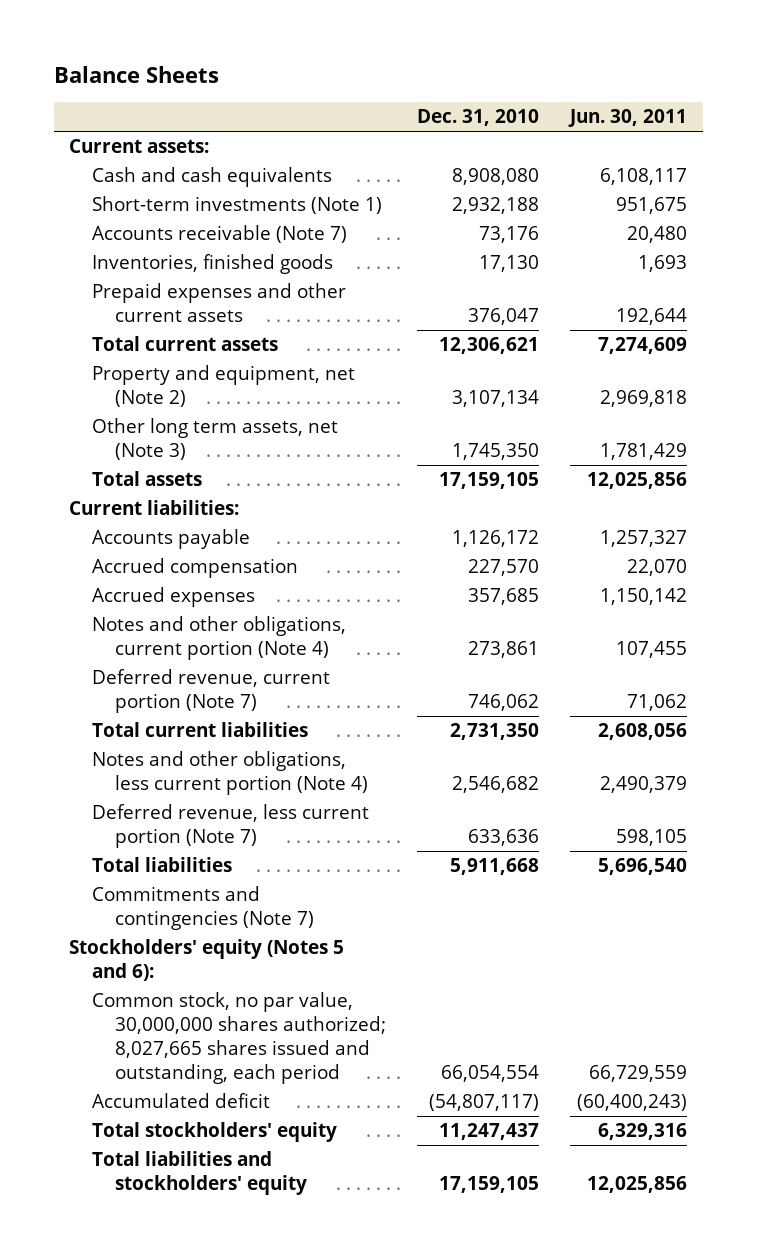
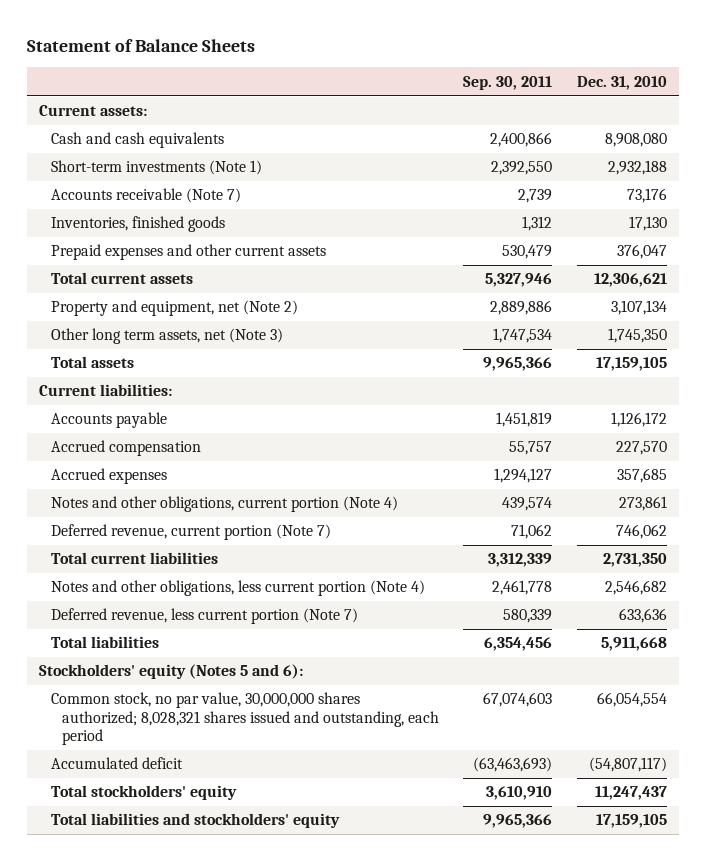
[53,65,219,83] Balance Sheets -> [27,38,256,52] Statement of Balance Sheets
[568,109,688,128] Jun. 30, 2011 -> none
none -> [463,75,553,90] Sep. 30, 2011
[91,886,314,931] Commitments and contingencies (Note 7) -> none
[91,992,386,1084] Common stock, no par value, 30,000,000 shares authorized; 8,027,665 shares issued and outstanding, each period -> [50,692,439,746] Common stock, no par value, 30,000,000 shares authorized; 8,028,321 shares issued and outstanding, each period

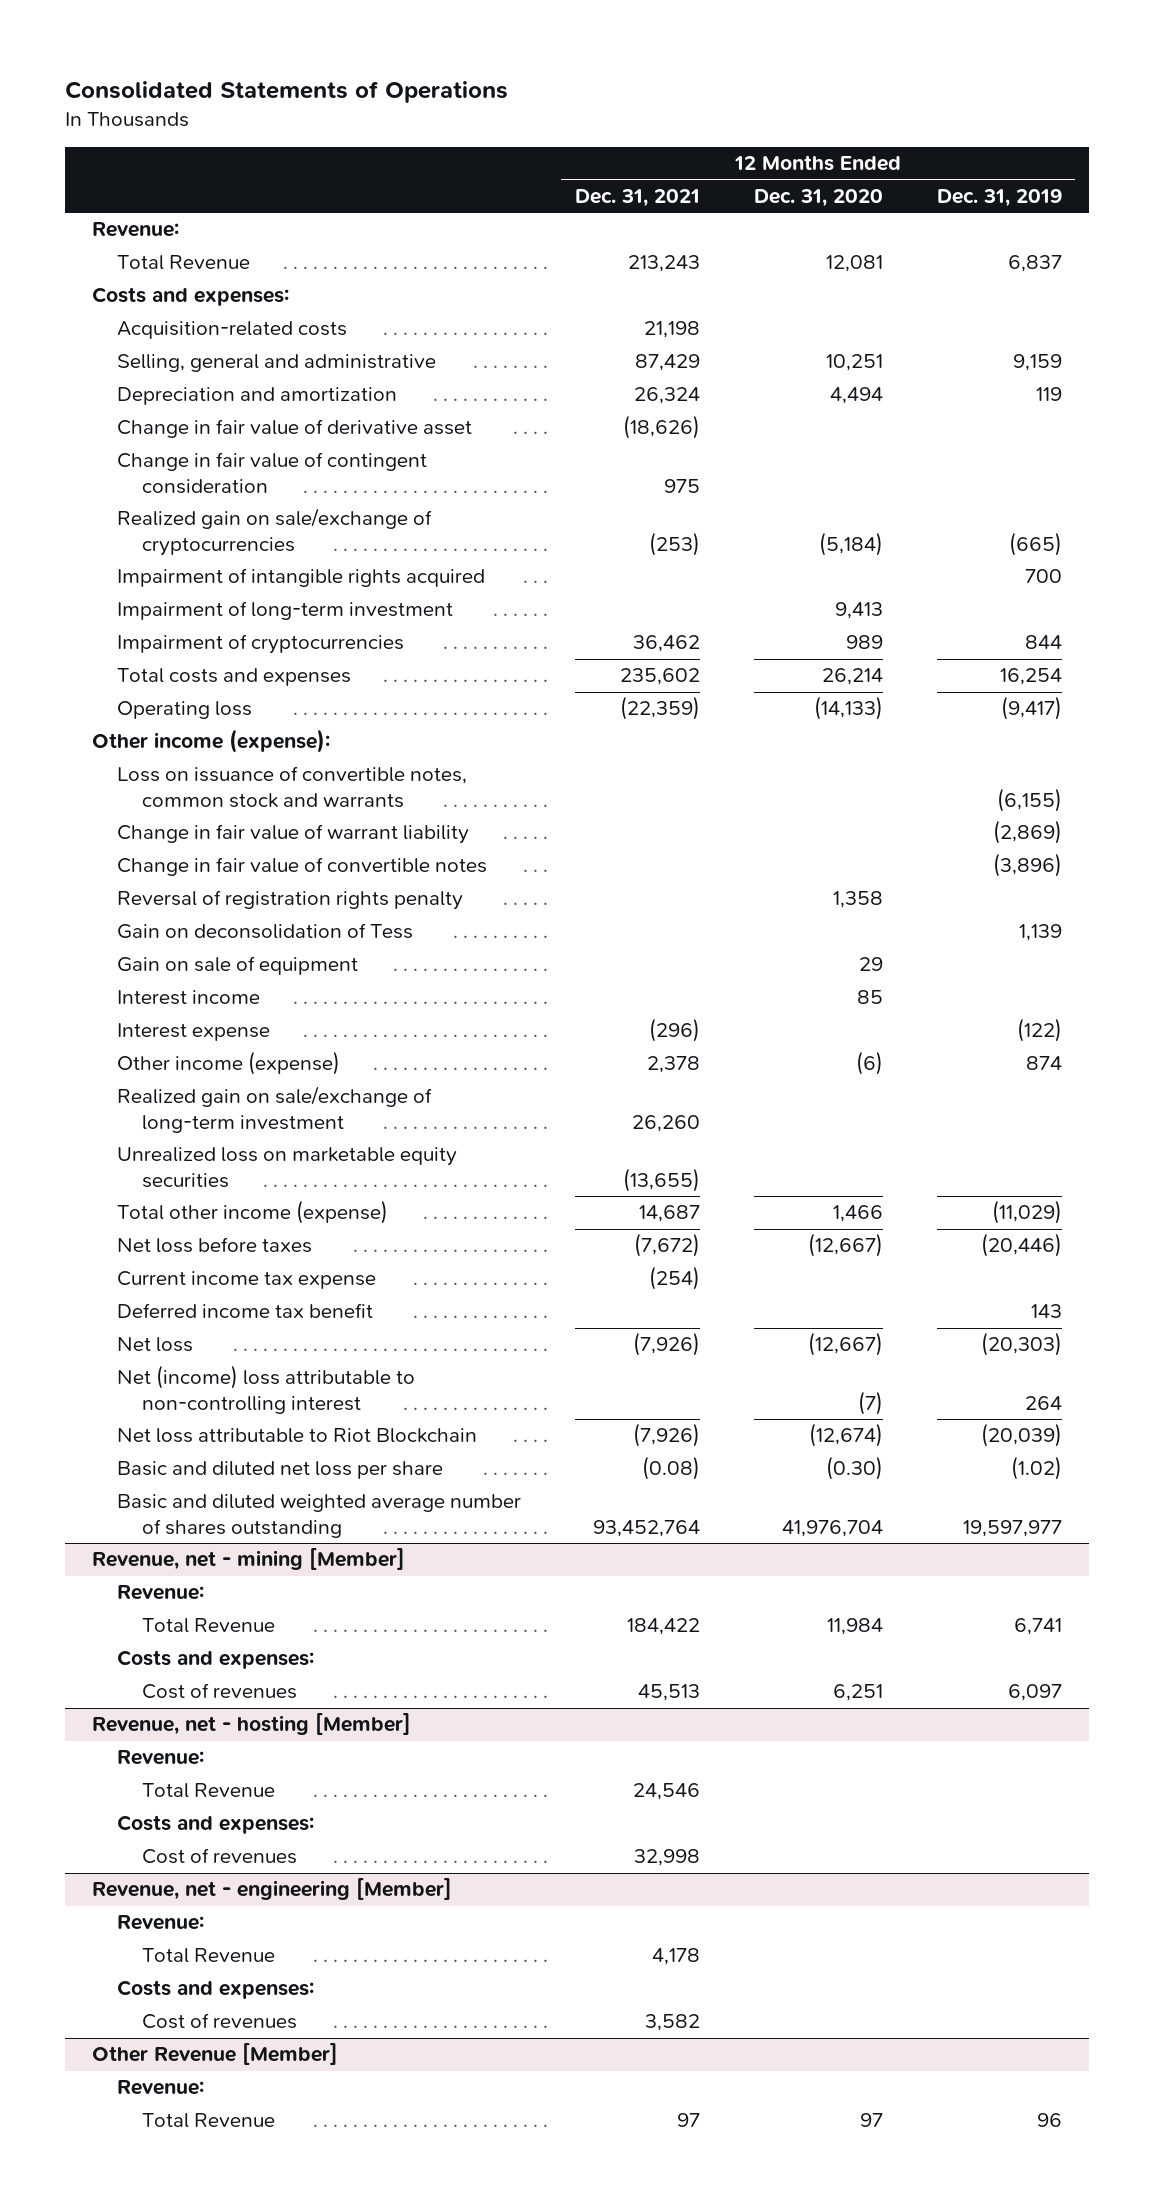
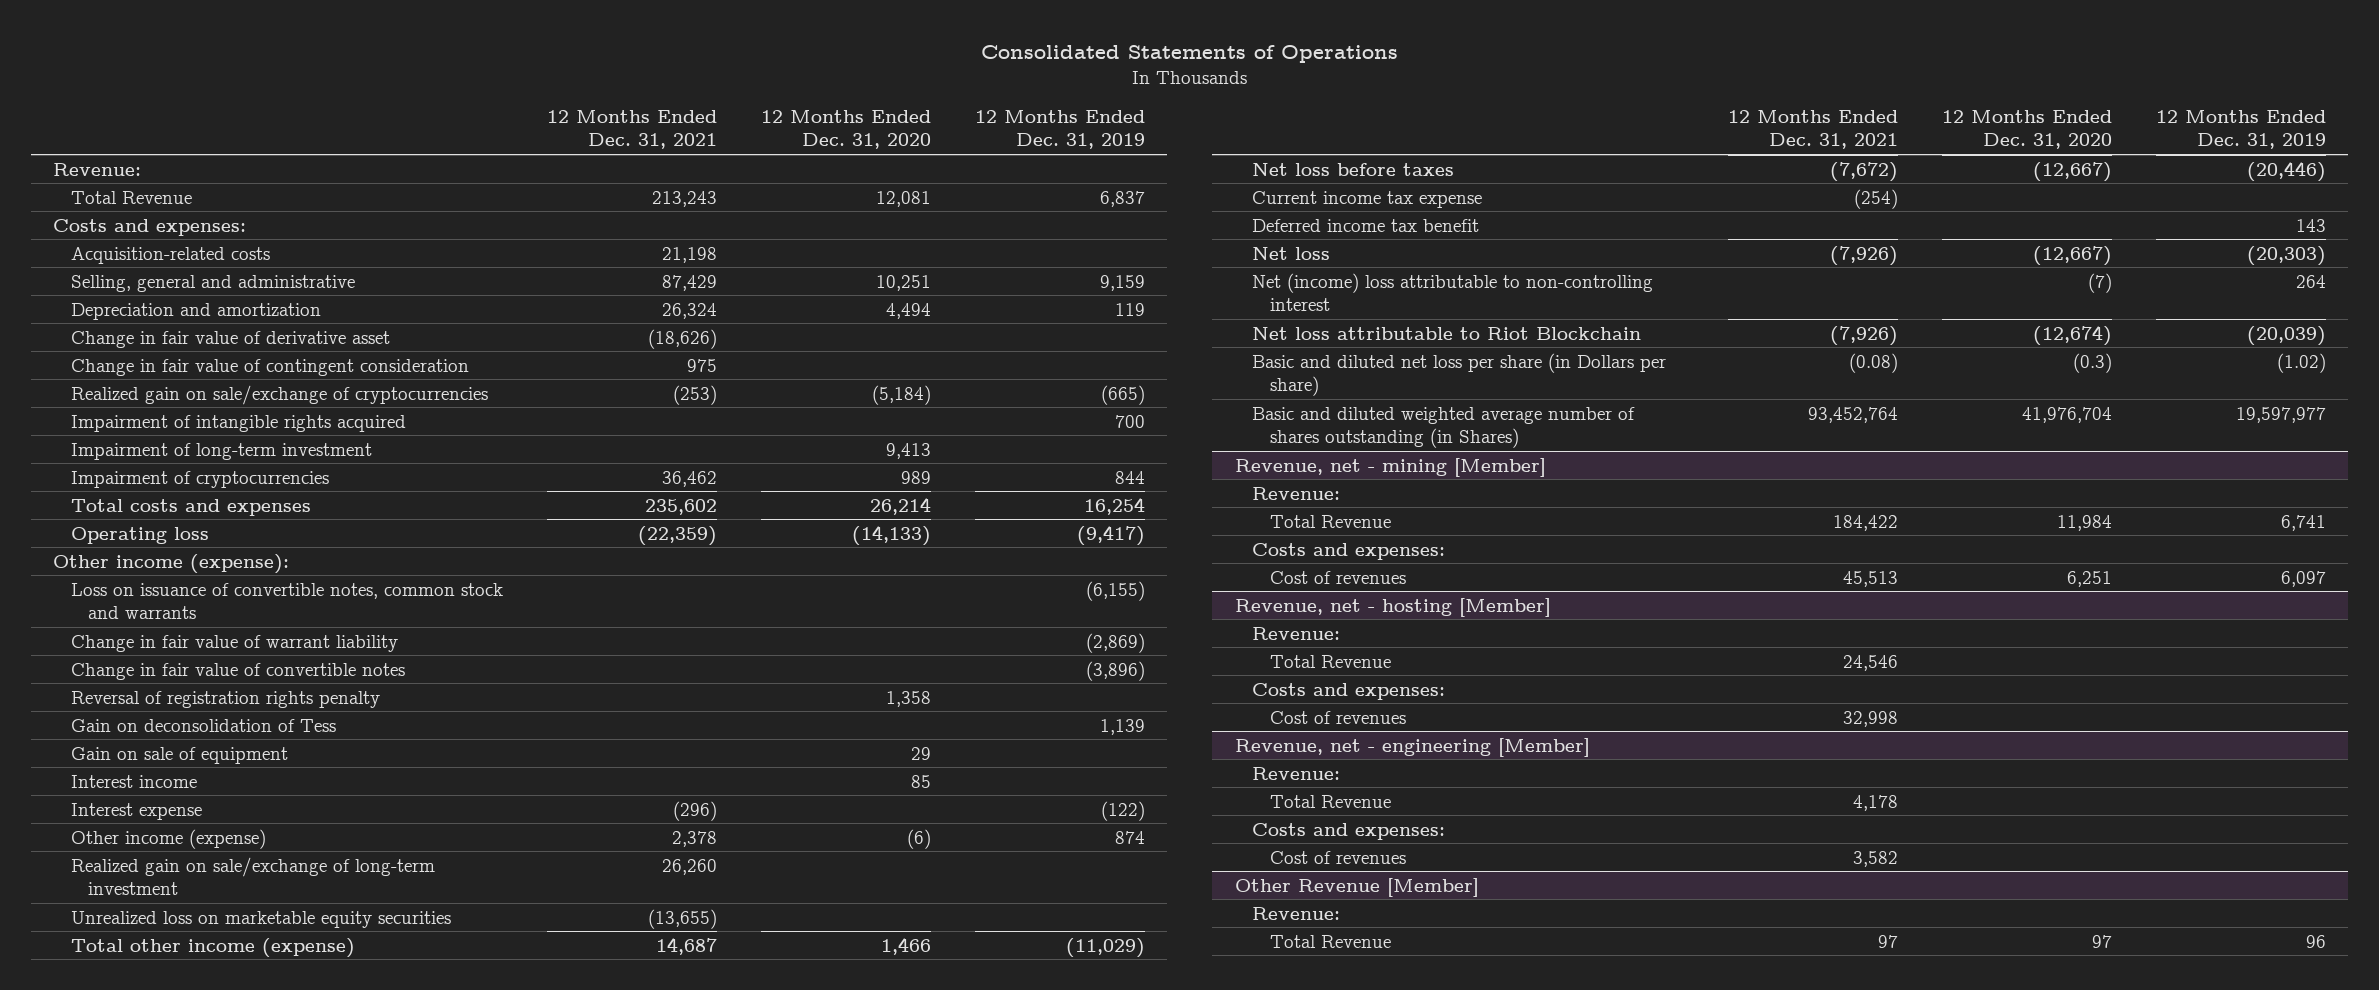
[116,1461,443,1480] Basic and diluted net loss per share -> [1252,352,1667,397] Basic and diluted net loss per share (in Dollars per share)
[825,1456,883,1481] (0.30) -> [2073,352,2113,373] (0.3)
[116,1494,521,1539] Basic and diluted weighted average number of shares outstanding -> [1252,406,1636,449] Basic and diluted weighted average number of shares outstanding (in Shares)

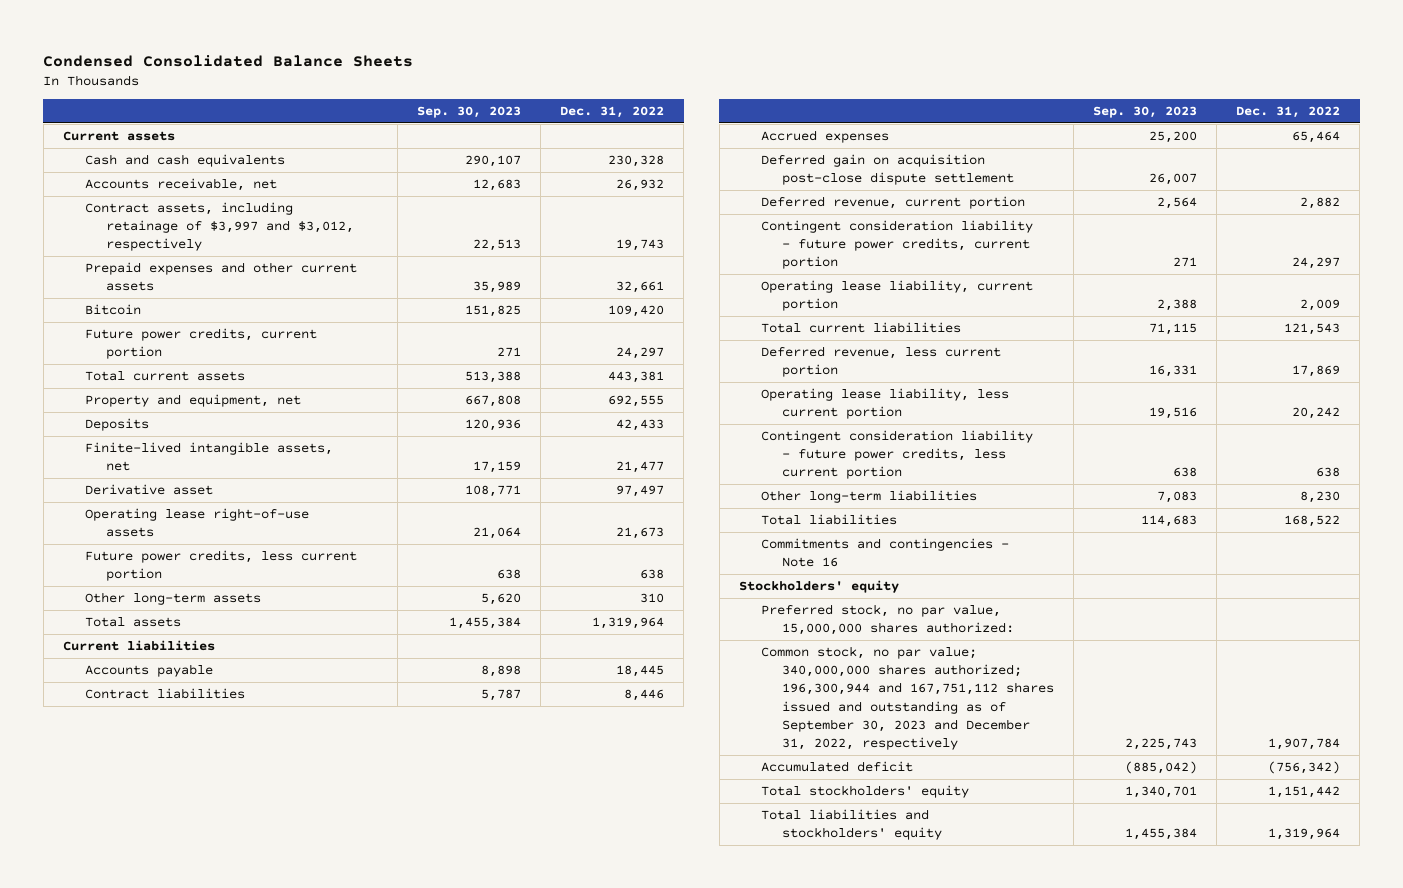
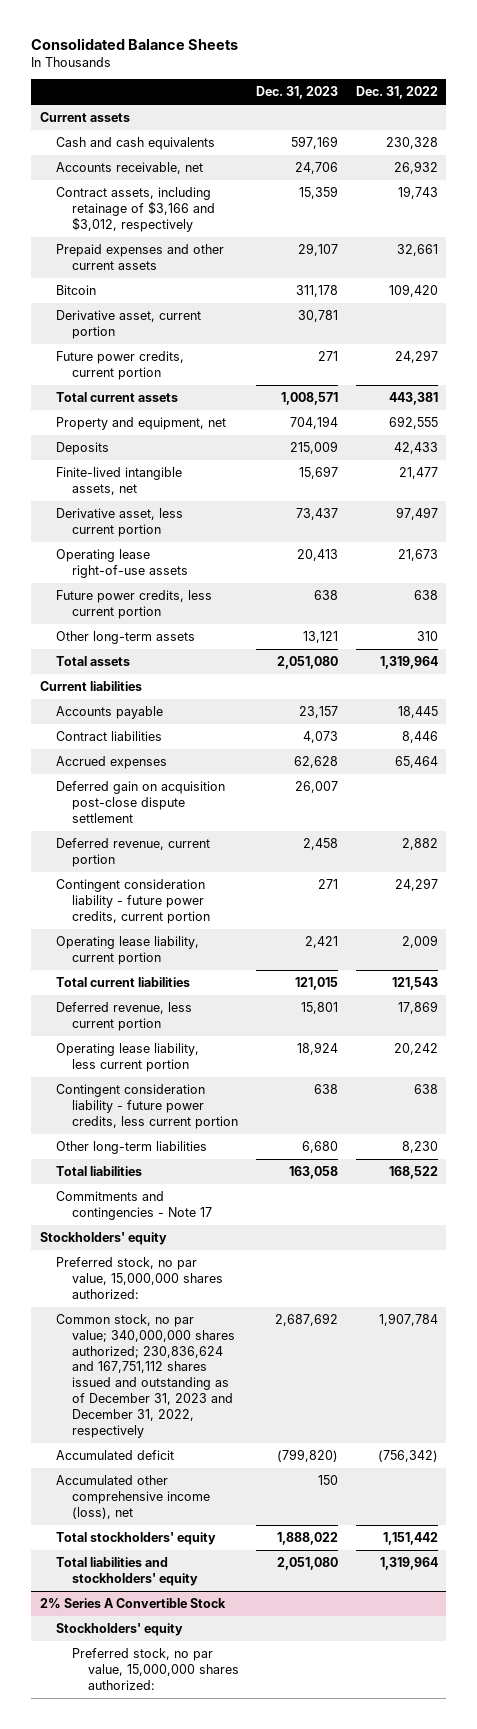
[43,54,414,67] Condensed Consolidated Balance Sheets -> [31,38,239,51] Consolidated Balance Sheets
[417,105,522,118] Sep. 30, 2023 -> none
none -> [256,86,339,100] Dec. 31, 2023
[84,202,355,252] Contract assets, including retainage of $3,997 and $3,012, respectively -> [55,187,215,232] Contract assets, including retainage of $3,166 and $3,012, respectively
none -> [55,310,201,339] Derivative asset, current portion
[84,484,213,496] Derivative asset -> [55,508,183,537] Derivative asset, less current portion
[760,538,1009,568] Commitments and contingencies - Note 16 -> [55,1191,212,1220] Commitments and contingencies - Note 17
[760,646,1055,750] Common stock, no par value; 340,000,000 shares authorized; 196,300,944 and 167,751,112 shares issued and outstanding as of September 30, 2023 and December 31, 2022, respectively -> [55,1314,235,1438] Common stock, no par value; 340,000,000 shares authorized; 230,836,624 and 167,751,112 shares issued and outstanding as of December 31, 2023 and December 31, 2022, respectively
none -> [55,1475,210,1519] Accumulated other comprehensive income (loss), net
none -> [39,1598,226,1610] 2% Series A Convertible Stock
none -> [55,1623,183,1637] Stockholders' equity
none -> [71,1648,239,1690] Preferred stock, no par value, 15,000,000 shares authorized:

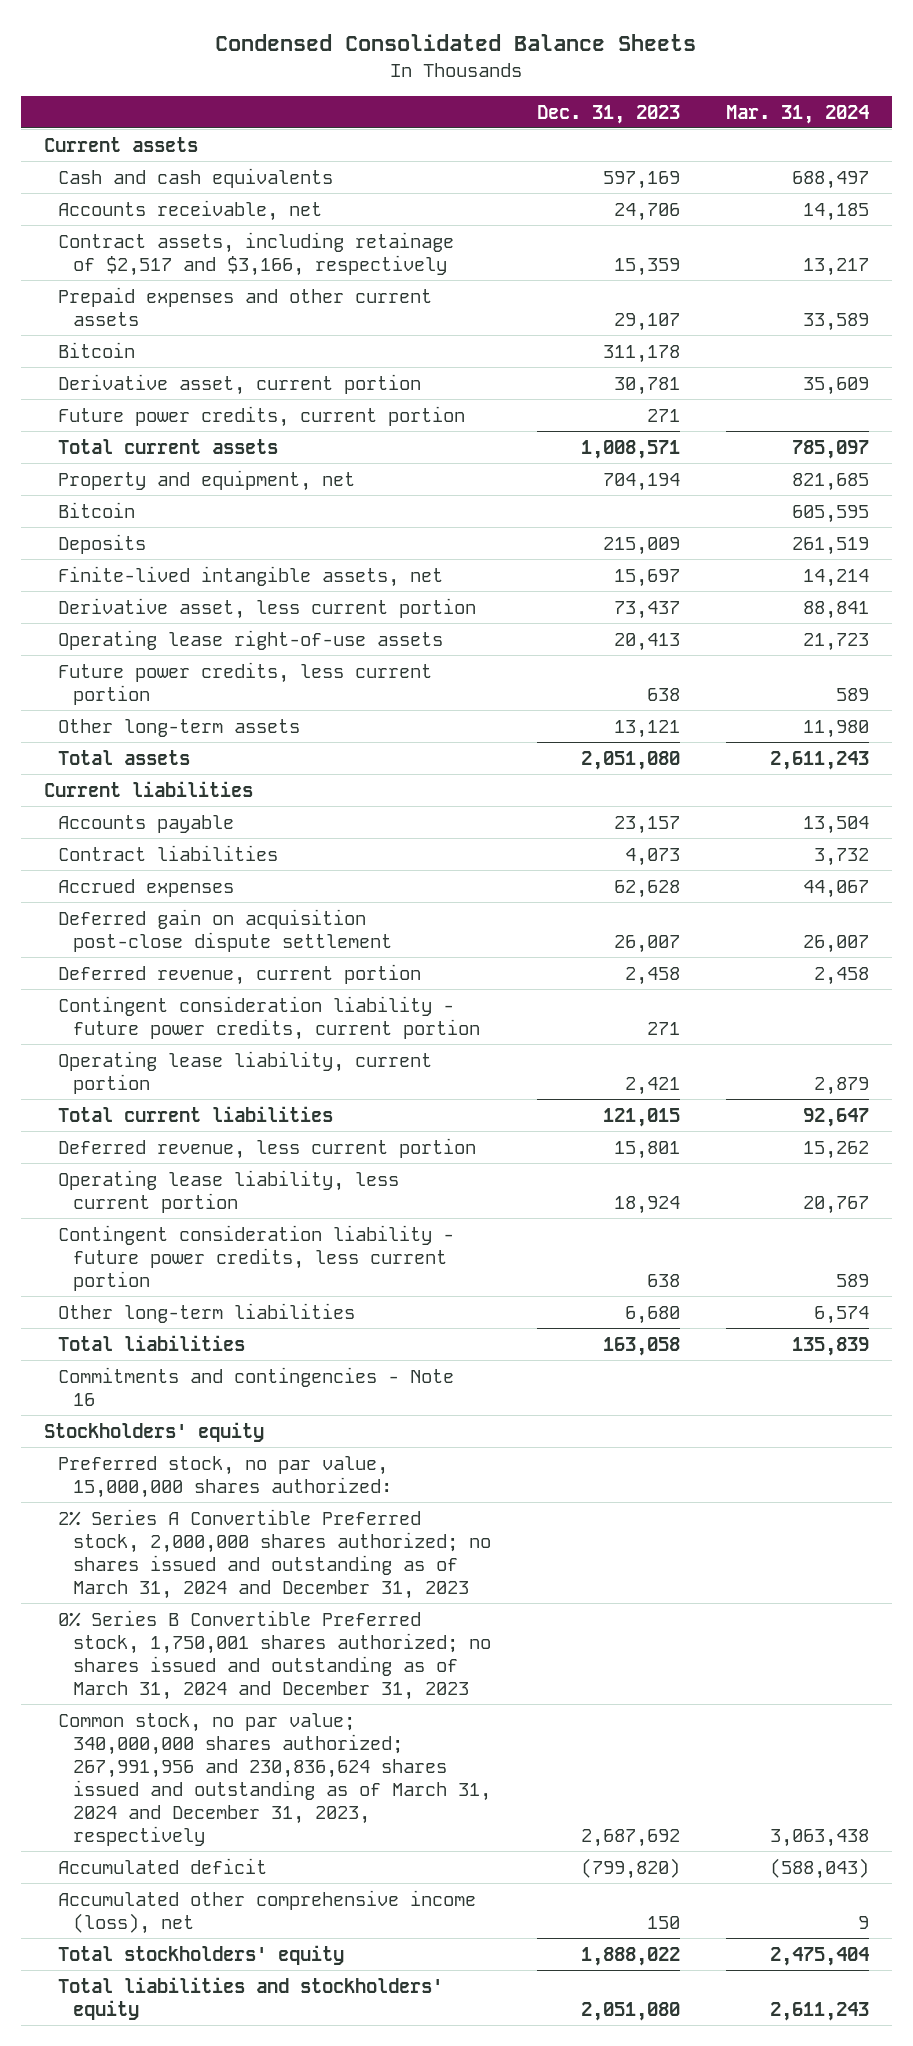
[31,38,239,51] Consolidated Balance Sheets -> [215,34,697,52] Condensed Consolidated Balance Sheets
[355,86,438,100] Dec. 31, 2022 -> none
none -> [725,104,869,124] Mar. 31, 2024
[55,187,215,232] Contract assets, including retainage of $3,166 and $3,012, respectively -> [58,231,455,276] Contract assets, including retainage of $2,517 and $3,166, respectively
none -> [58,501,136,518] Bitcoin
[55,1191,212,1220] Commitments and contingencies - Note 17 -> [58,1366,455,1406] Commitments and contingencies - Note 16
none -> [58,1508,491,1599] 2% Series A Convertible Preferred stock, 2,000,000 shares authorized; no shares issued and outstanding as of March 31, 2024 and December 31, 2023
none -> [58,1609,491,1700] 0% Series B Convertible Preferred stock, 1,750,001 shares authorized; no shares issued and outstanding as of March 31, 2024 and December 31, 2023
[55,1314,235,1438] Common stock, no par value; 340,000,000 shares authorized; 230,836,624 and 167,751,112 shares issued and outstanding as of December 31, 2023 and December 31, 2022, respectively -> [58,1712,491,1846] Common stock, no par value; 340,000,000 shares authorized; 267,991,956 and 230,836,624 shares issued and outstanding as of March 31, 2024 and December 31, 2023, respectively
[39,1598,226,1610] 2% Series A Convertible Stock -> none
[55,1623,183,1637] Stockholders' equity -> none
[71,1648,239,1690] Preferred stock, no par value, 15,000,000 shares authorized: -> none

